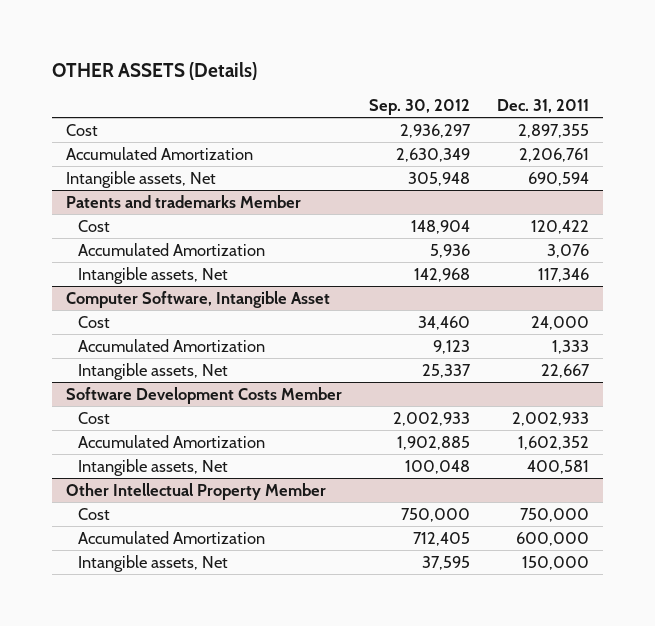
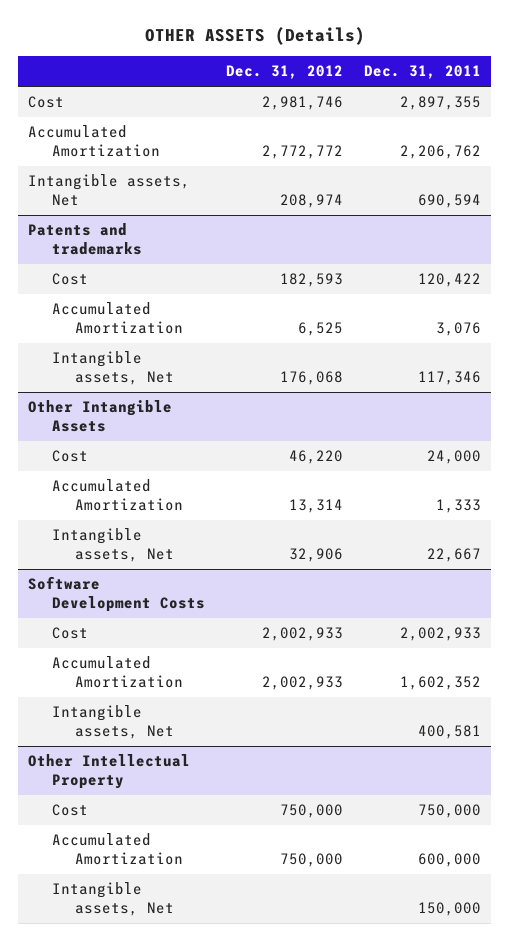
[368,99,470,116] Sep. 30, 2012 -> none
none -> [225,65,343,80] Dec. 31, 2012
[519,147,590,162] 2,206,761 -> [399,145,481,160] 2,206,762
[65,194,301,208] Patents and trademarks Member -> [28,223,142,256] Patents and trademarks
[65,290,330,308] Computer Software, Intangible Asset -> none
none -> [28,400,173,433] Other Intangible Assets
[65,386,342,404] Software Development Costs Member -> [28,576,205,613] Software Development Costs
[65,482,326,500] Other Intellectual Property Member -> [28,754,191,790] Other Intellectual Property

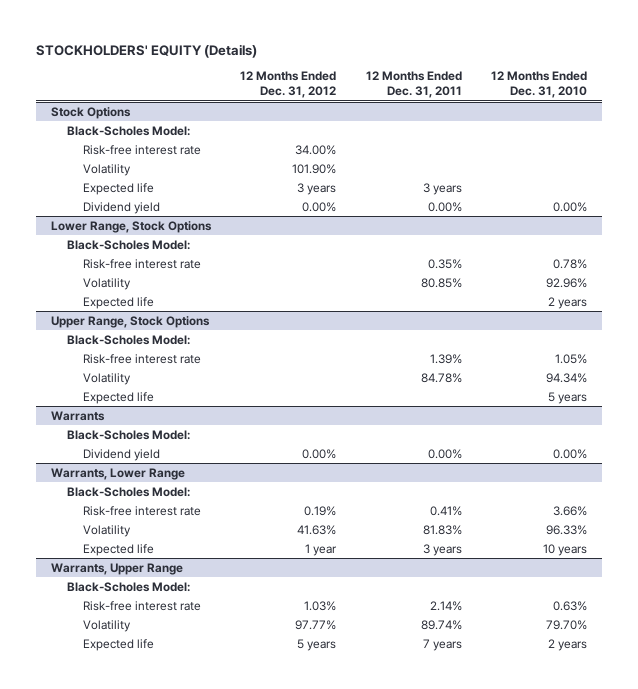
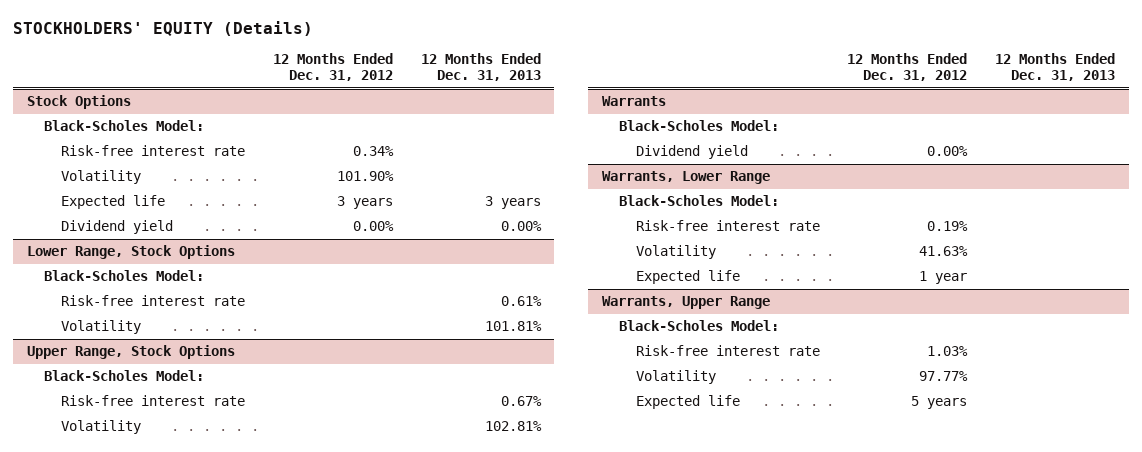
[365,71,462,99] 12 Months Ended Dec. 31, 2011 -> none
[491,71,588,99] 12 Months Ended Dec. 31, 2010 -> none
none -> [420,53,541,82] 12 Months Ended Dec. 31, 2013
[295,144,337,155] 34.00% -> [352,146,394,157] 0.34%
[82,296,154,309] Expected life -> none
[82,391,154,404] Expected life -> none

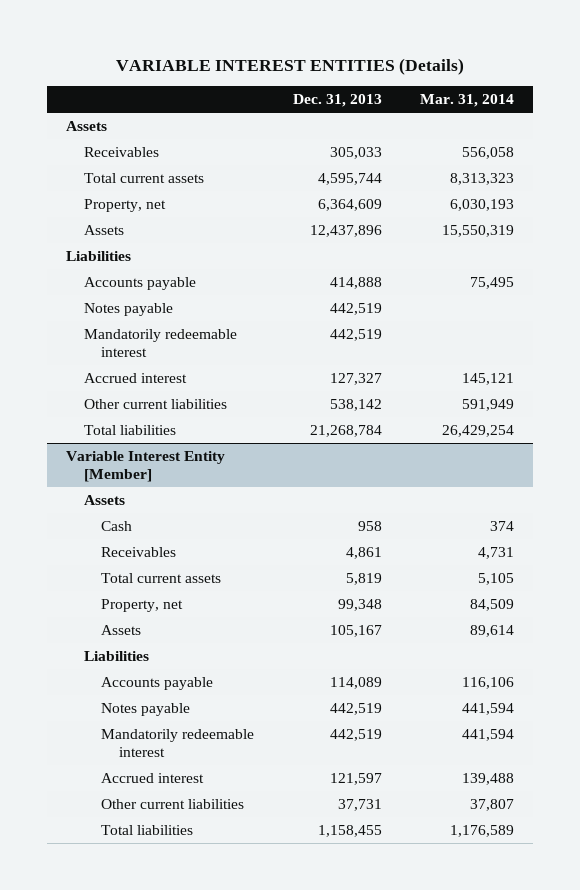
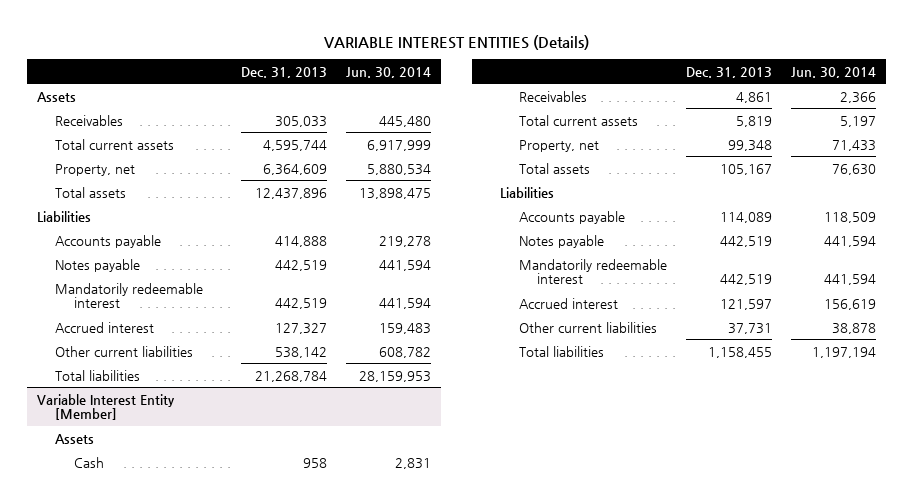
[420,94,515,108] Mar. 31, 2014 -> none
none -> [346,66,432,78] Jun. 30, 2014
[83,225,124,236] Assets -> [55,186,127,198] Total assets
[101,625,142,636] Assets -> [518,162,590,174] Total assets

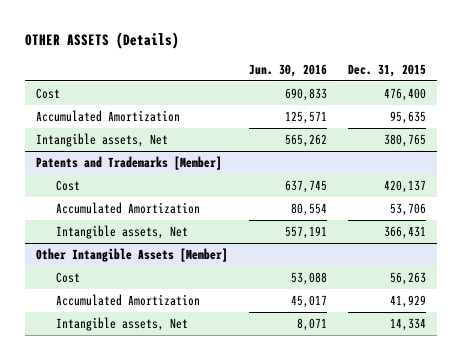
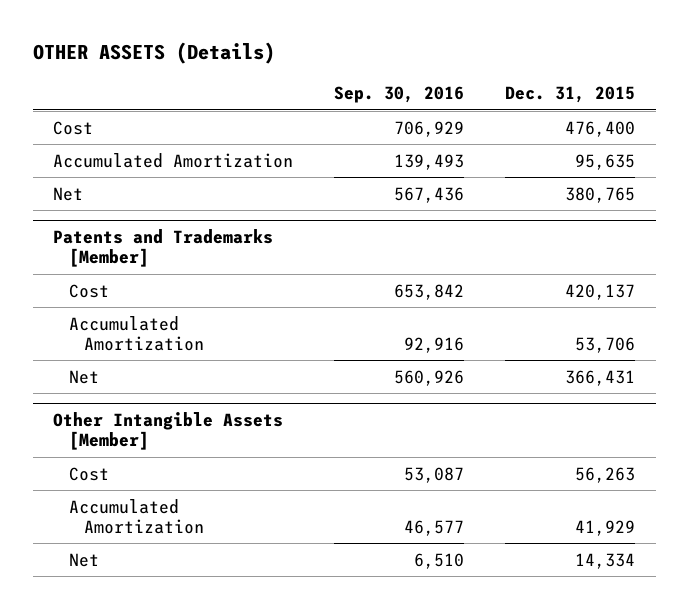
[248,63,327,77] Jun. 30, 2016 -> none
none -> [334,86,465,104] Sep. 30, 2016
[35,132,168,147] Intangible assets, Net -> [53,186,84,201] Net
[56,224,189,239] Intangible assets, Net -> [68,369,99,384] Net
[56,316,189,331] Intangible assets, Net -> [68,552,99,567] Net

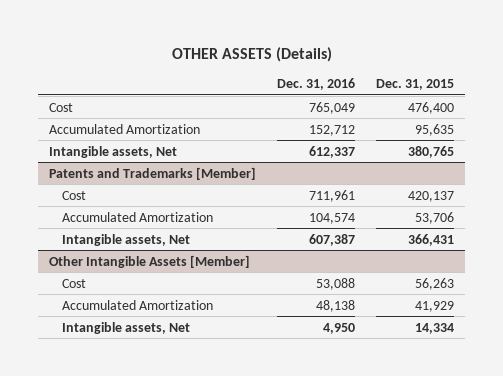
[334,86,465,104] Sep. 30, 2016 -> none
none -> [277,77,356,90] Dec. 31, 2016
[53,186,84,201] Net -> [48,145,177,158] Intangible assets, Net
[68,369,99,384] Net -> [62,233,191,246] Intangible assets, Net
[68,552,99,567] Net -> [62,321,191,334] Intangible assets, Net

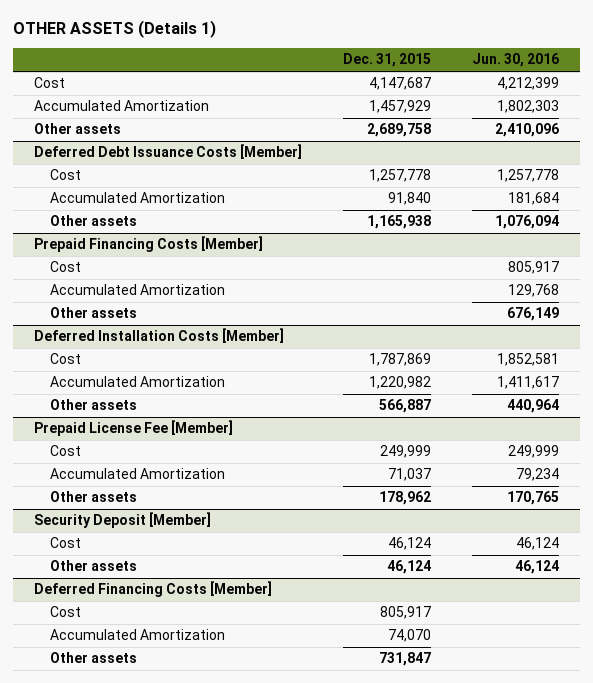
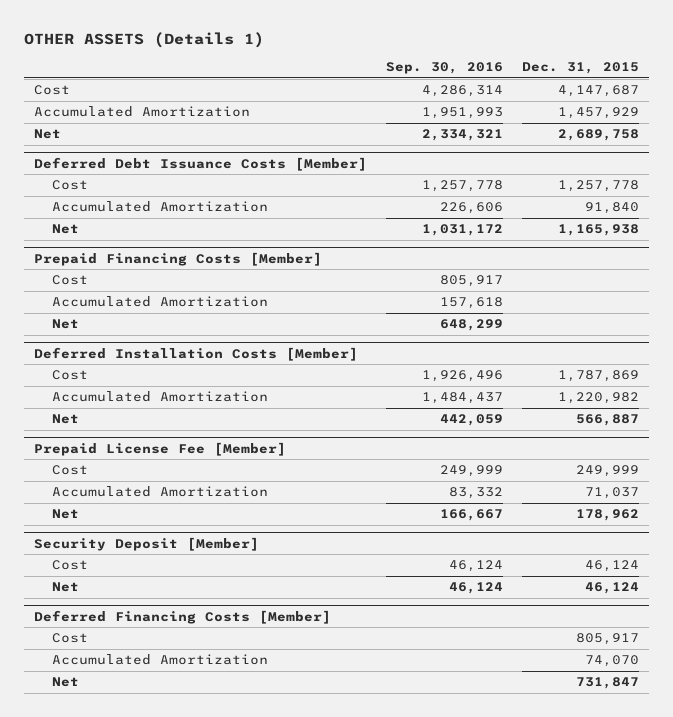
[472,53,560,68] Jun. 30, 2016 -> none
none -> [385,62,503,75] Sep. 30, 2016
[33,123,121,135] Other assets -> [33,129,61,140] Net
[50,215,138,227] Other assets -> [52,224,80,235] Net
[50,307,138,319] Other assets -> [52,319,80,330] Net
[50,399,138,411] Other assets -> [52,414,80,425] Net
[50,491,138,503] Other assets -> [52,509,80,520] Net
[50,560,138,572] Other assets -> [52,582,80,593] Net
[50,652,138,664] Other assets -> [52,677,80,688] Net

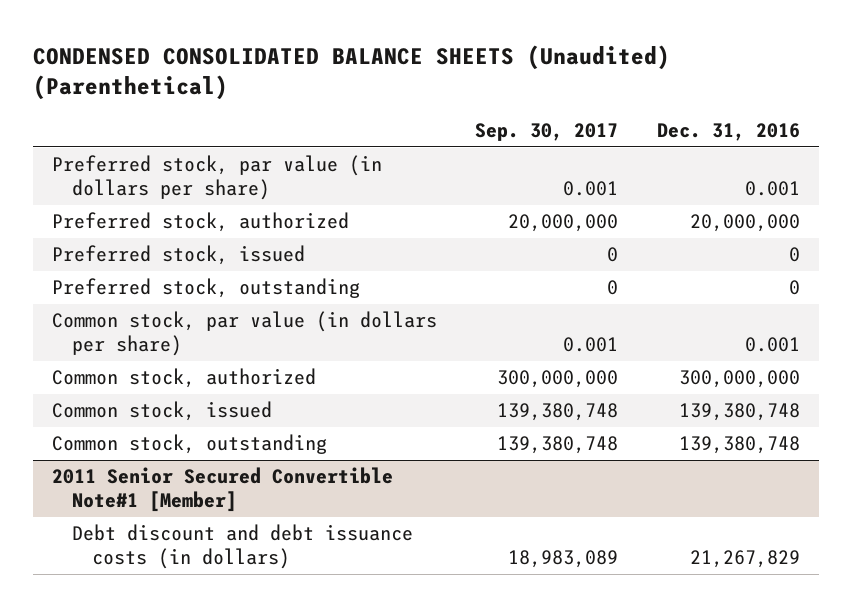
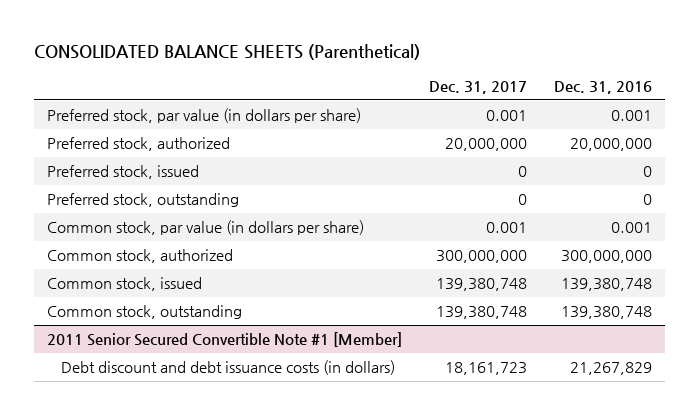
[33,44,671,101] CONDENSED CONSOLIDATED BALANCE SHEETS (Unaudited) (Parenthetical) -> [33,43,420,60] CONSOLIDATED BALANCE SHEETS (Parenthetical)
[475,123,619,142] Sep. 30, 2017 -> none
none -> [428,80,527,94] Dec. 31, 2017
[52,467,394,512] 2011 Senior Secured Convertible Note#1 [Member] -> [47,332,403,348] 2011 Senior Secured Convertible Note #1 [Member]

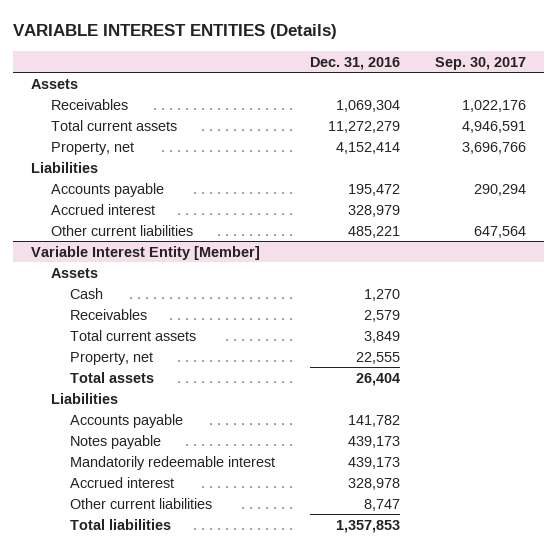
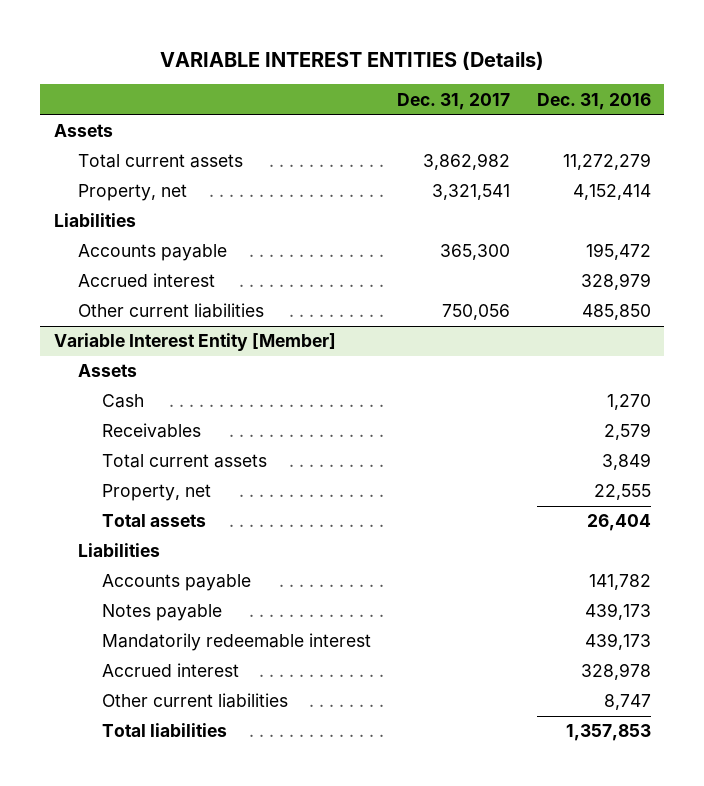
[435,56,527,70] Sep. 30, 2017 -> none
none -> [397,92,511,110] Dec. 31, 2017
[50,98,128,110] Receivables -> none
[348,225,401,238] 485,221 -> [581,304,651,321] 485,850

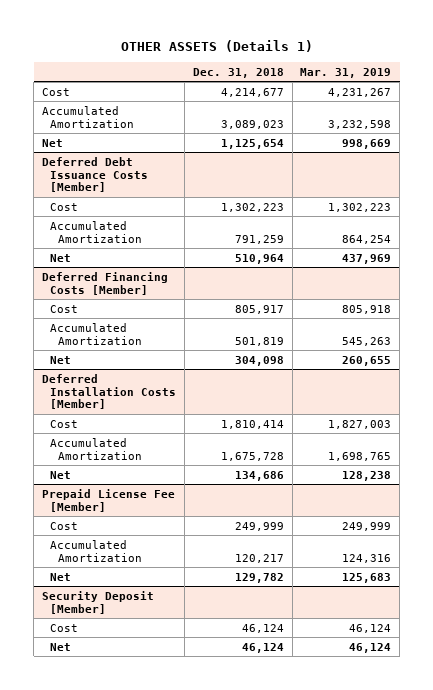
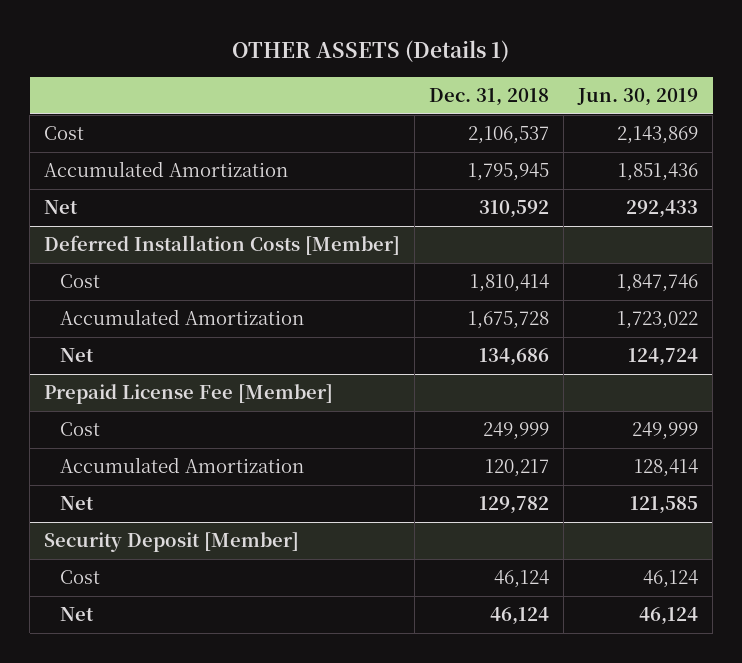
[300,67,392,78] Mar. 31, 2019 -> none
none -> [577,87,699,106] Jun. 30, 2019
[41,156,149,193] Deferred Debt Issuance Costs [Member] -> none
[50,202,79,211] Cost -> none
[50,220,143,243] Accumulated Amortization -> none
[50,253,72,262] Net -> none
[41,271,168,295] Deferred Financing Costs [Member] -> none
[50,304,79,313] Cost -> none
[50,322,143,345] Accumulated Amortization -> none
[50,355,72,364] Net -> none
[220,87,284,97] 4,214,677 -> [468,126,550,145] 2,106,537
[220,119,284,129] 3,089,023 -> [468,163,550,182] 1,795,945
[220,138,284,149] 1,125,654 -> [479,200,550,219] 310,592

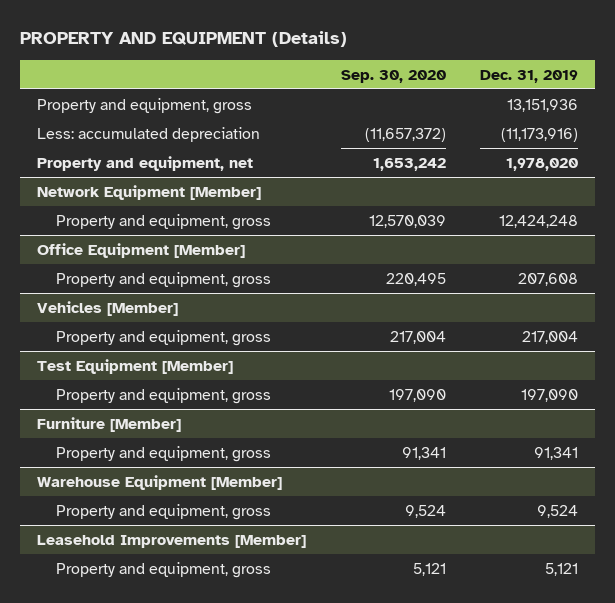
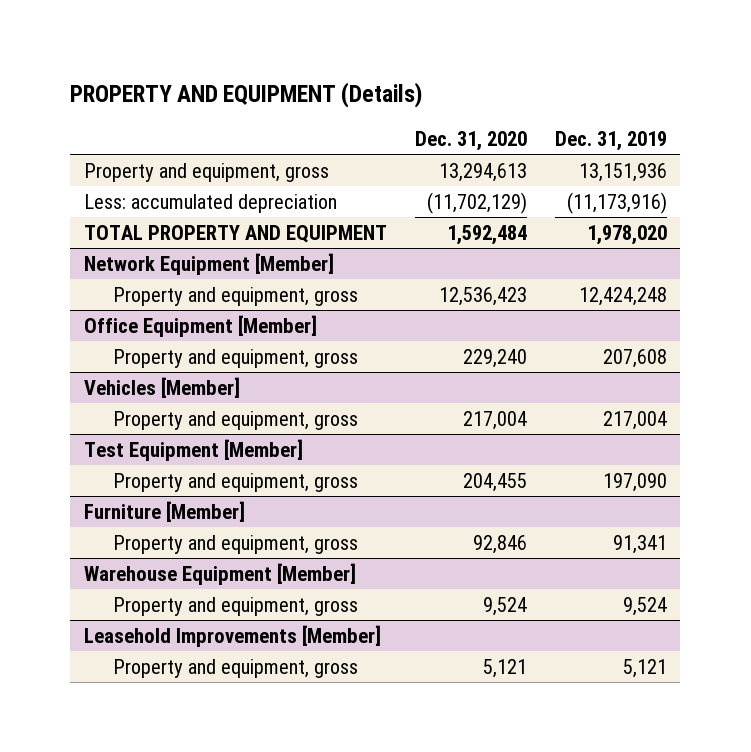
[340,69,446,83] Sep. 30, 2020 -> none
none -> [414,130,527,151] Dec. 31, 2020
[37,155,254,171] Property and equipment, net -> [84,225,388,244] TOTAL PROPERTY AND EQUIPMENT

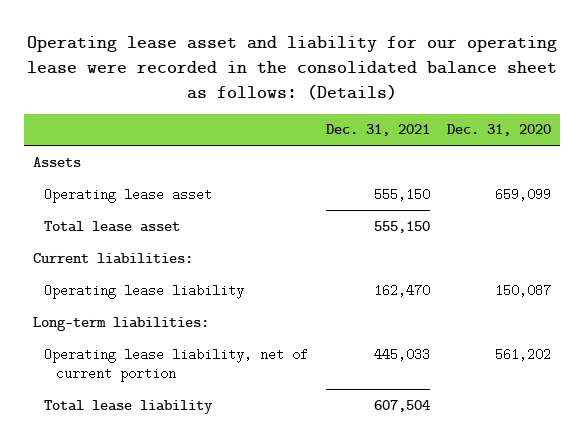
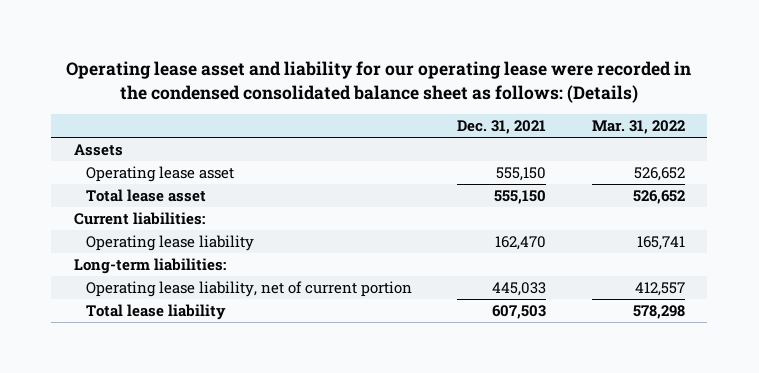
[26,36,557,100] Operating lease asset and liability for our operating lease were recorded in the consolidated balance sheet as follows: (Details) -> [66,61,692,103] Operating lease asset and liability for our operating lease were recorded in the condensed consolidated balance sheet as follows: (Details)
[447,124,552,137] Dec. 31, 2020 -> none
none -> [591,119,685,134] Mar. 31, 2022
[373,399,430,412] 607,504 -> [492,305,547,320] 607,503

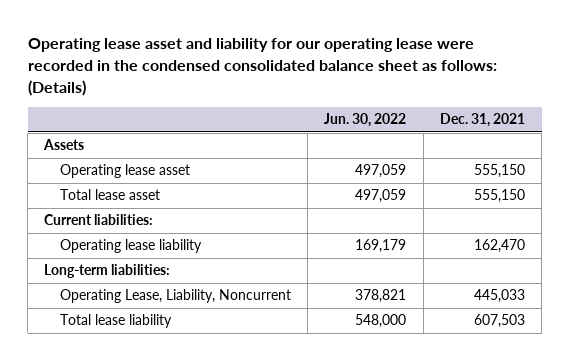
[591,119,685,134] Mar. 31, 2022 -> none
none -> [324,113,407,128] Jun. 30, 2022
[86,281,413,298] Operating lease liability, net of current portion -> [59,289,291,304] Operating Lease, Liability, Noncurrent

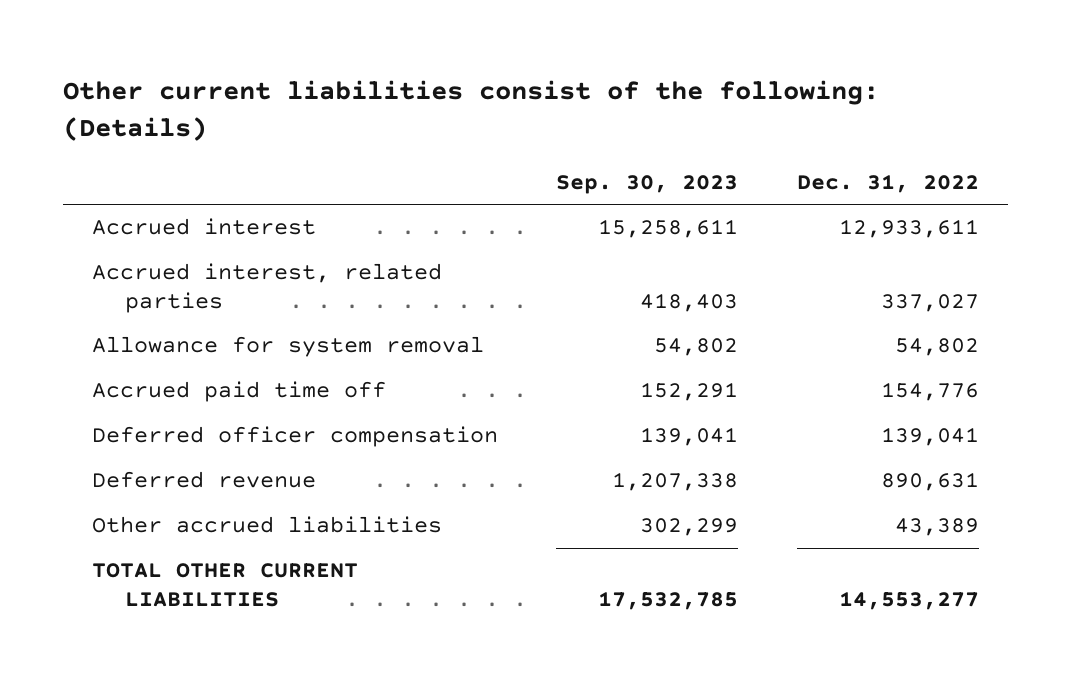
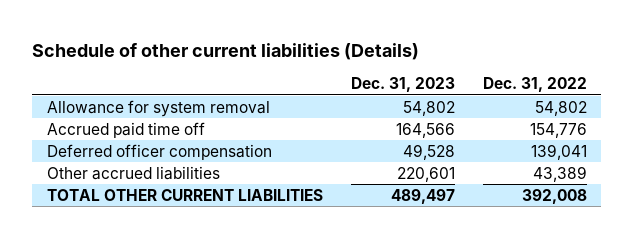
[62,80,879,142] Other current liabilities consist of the following: (Details) -> [32,42,420,60] Schedule of other current liabilities (Details)
[556,175,739,195] Sep. 30, 2023 -> none
none -> [350,77,455,93] Dec. 31, 2023
[91,218,316,236] Accrued interest -> none
[91,263,442,314] Accrued interest, related parties -> none
[91,471,316,489] Deferred revenue -> none
[838,591,979,611] 14,553,277 -> [521,188,587,204] 392,008

